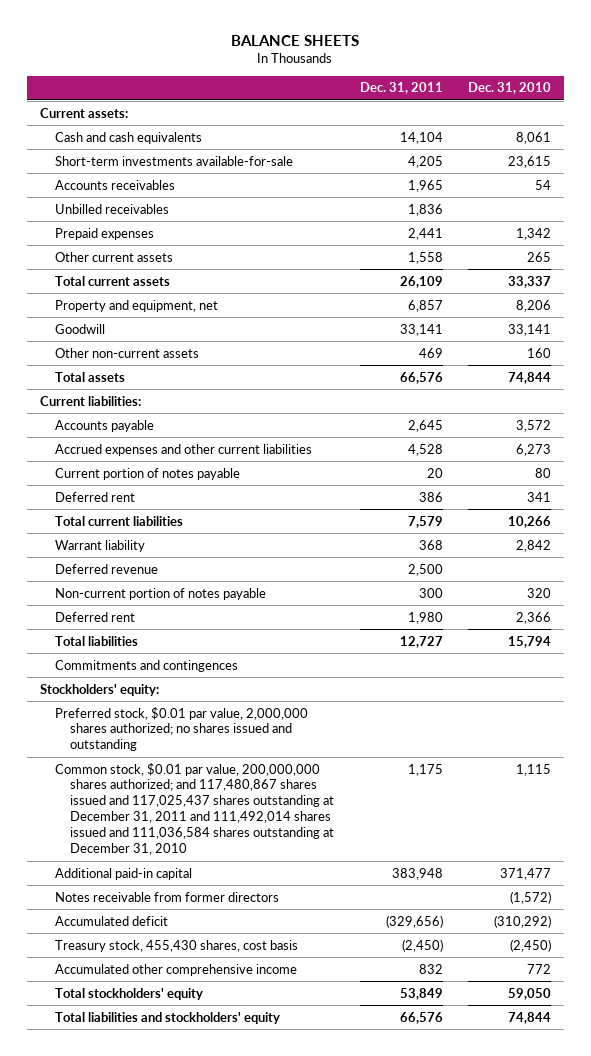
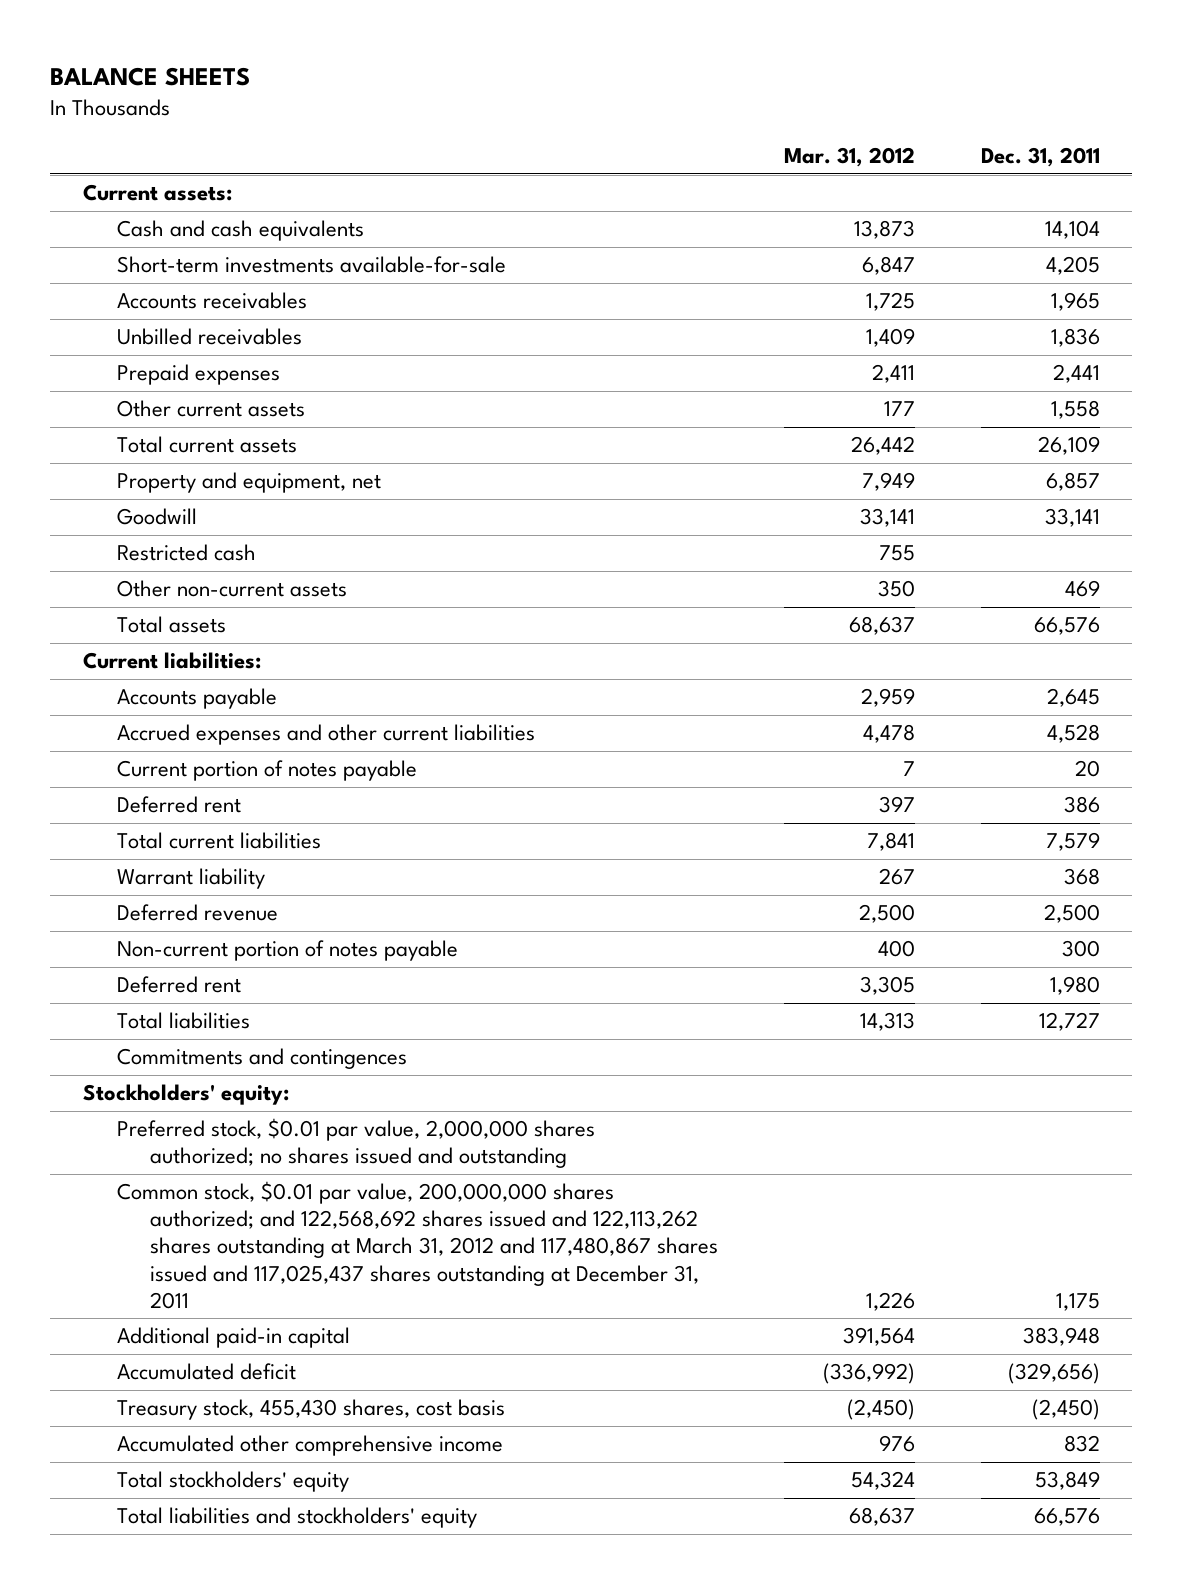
[468,82,552,95] Dec. 31, 2010 -> none
none -> [783,147,915,168] Mar. 31, 2012
none -> [116,544,256,562] Restricted cash
[54,762,335,856] Common stock, $0.01 par value, 200,000,000 shares authorized; and 117,480,867 shares issued and 117,025,437 shares outstanding at December 31, 2011 and 111,492,014 shares issued and 111,036,584 shares outstanding at December 31, 2010 -> [116,1181,719,1309] Common stock, $0.01 par value, 200,000,000 shares authorized; and 122,568,692 shares issued and 122,113,262 shares outstanding at March 31, 2012 and 117,480,867 shares issued and 117,025,437 shares outstanding at December 31, 2011
[54,891,279,902] Notes receivable from former directors -> none

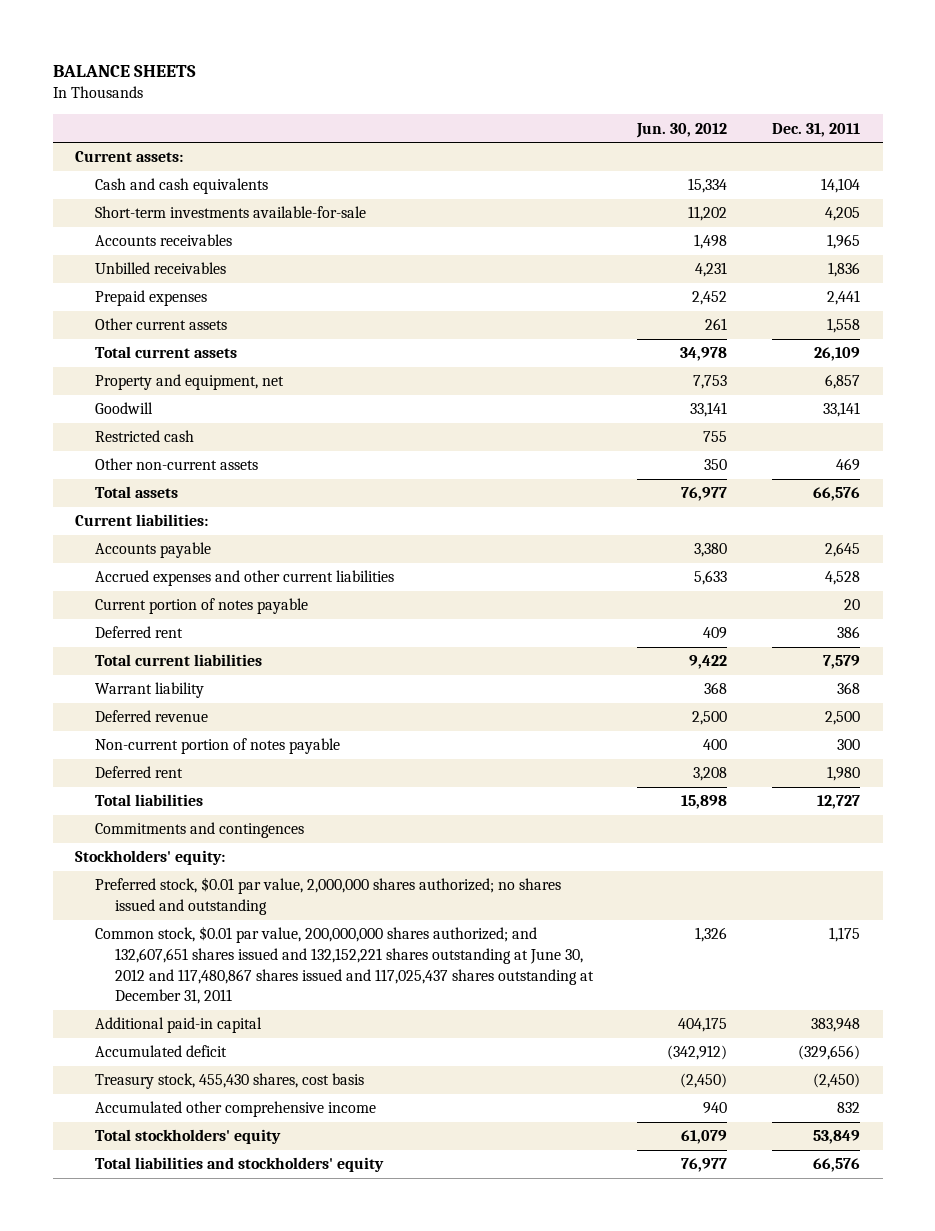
[783,147,915,168] Mar. 31, 2012 -> none
none -> [636,122,728,138] Jun. 30, 2012
[116,1181,719,1309] Common stock, $0.01 par value, 200,000,000 shares authorized; and 122,568,692 shares issued and 122,113,262 shares outstanding at March 31, 2012 and 117,480,867 shares issued and 117,025,437 shares outstanding at December 31, 2011 -> [94,926,594,1005] Common stock, $0.01 par value, 200,000,000 shares authorized; and 132,607,651 shares issued and 132,152,221 shares outstanding at June 30, 2012 and 117,480,867 shares issued and 117,025,437 shares outstanding at December 31, 2011

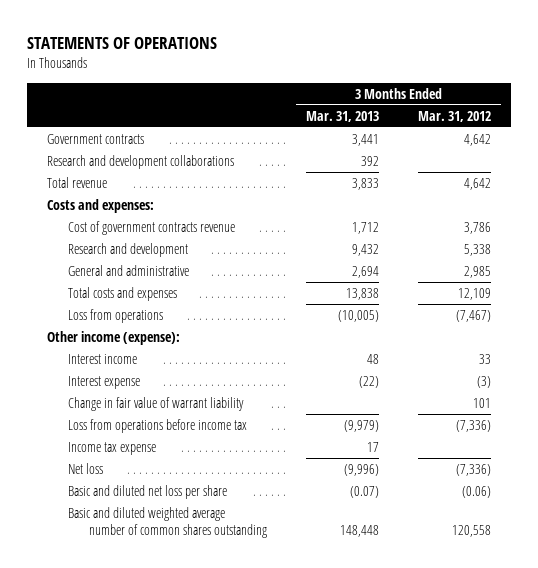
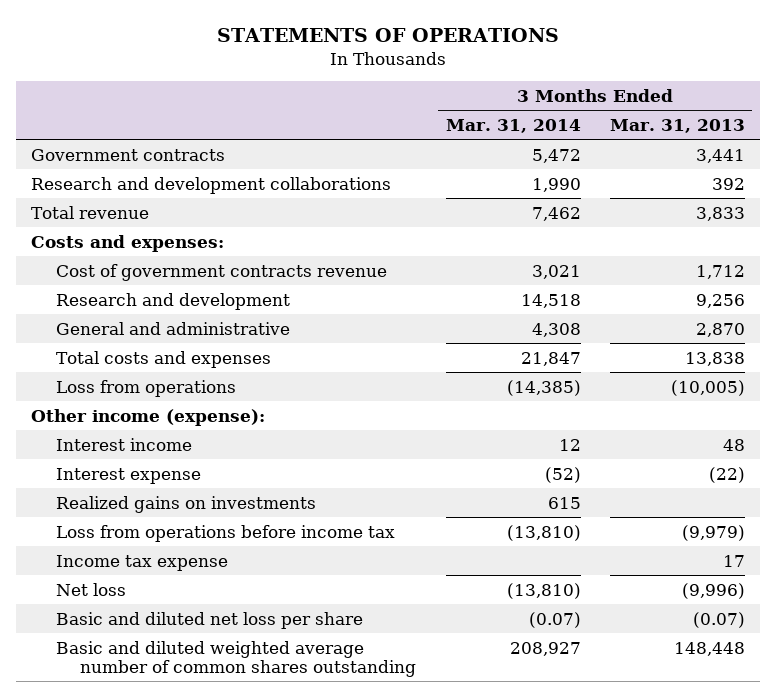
[418,110,492,122] Mar. 31, 2012 -> none
none -> [445,118,581,133] Mar. 31, 2014
[351,244,379,257] 9,432 -> [695,293,745,308] 9,256
[351,266,379,279] 2,694 -> [695,322,745,337] 2,870
[67,397,244,412] Change in fair value of warrant liability -> none
none -> [55,495,316,513] Realized gains on investments

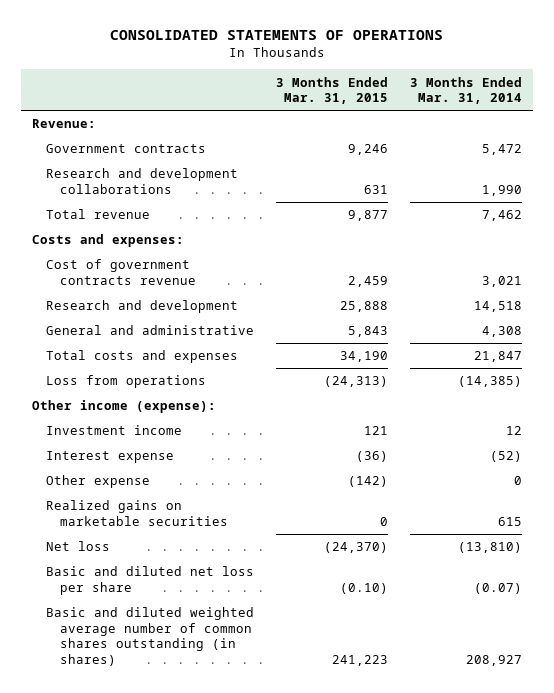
[217,28,560,43] STATEMENTS OF OPERATIONS -> [109,30,443,41] CONSOLIDATED STATEMENTS OF OPERATIONS
[609,118,745,133] Mar. 31, 2013 -> none
none -> [275,76,388,105] 3 Months Ended Mar. 31, 2015
none -> [31,119,96,129] Revenue:
[55,437,192,451] Interest income -> [46,425,183,436] Investment income
[55,524,395,542] Loss from operations before income tax -> none
[55,554,228,571] Income tax expense -> none
none -> [46,475,151,489] Other expense
[55,495,316,513] Realized gains on investments -> [46,500,229,526] Realized gains on marketable securities
[55,640,417,677] Basic and diluted weighted average number of common shares outstanding -> [46,607,255,666] Basic and diluted weighted average number of common shares outstanding (in shares)

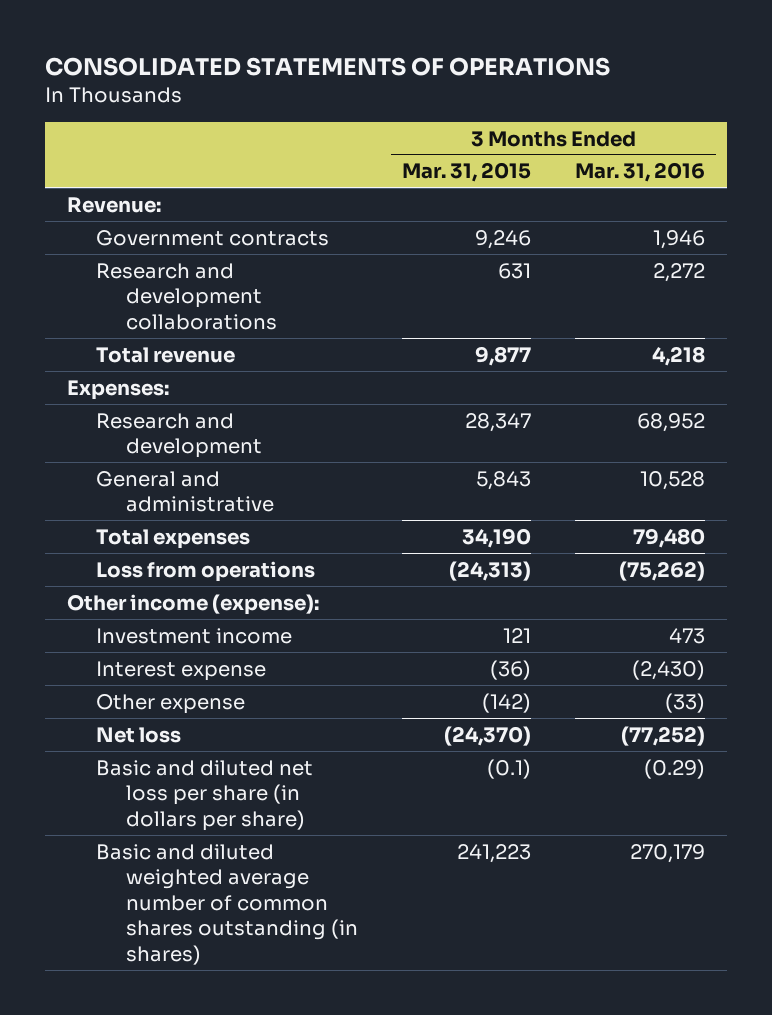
[409,76,522,105] 3 Months Ended Mar. 31, 2014 -> none
none -> [575,162,706,183] Mar. 31, 2016
[46,259,197,285] Cost of government contracts revenue -> none
[31,234,184,248] Costs and expenses: -> [66,379,169,400] Expenses:
[339,301,388,313] 25,888 -> [465,412,532,432] 28,347
[46,350,239,364] Total costs and expenses -> [96,528,251,549] Total expenses
[46,500,229,526] Realized gains on marketable securities -> none
[46,566,255,595] Basic and diluted net loss per share -> [96,759,314,831] Basic and diluted net loss per share (in dollars per share)
[339,582,388,594] (0.10) -> [487,758,532,779] (0.1)

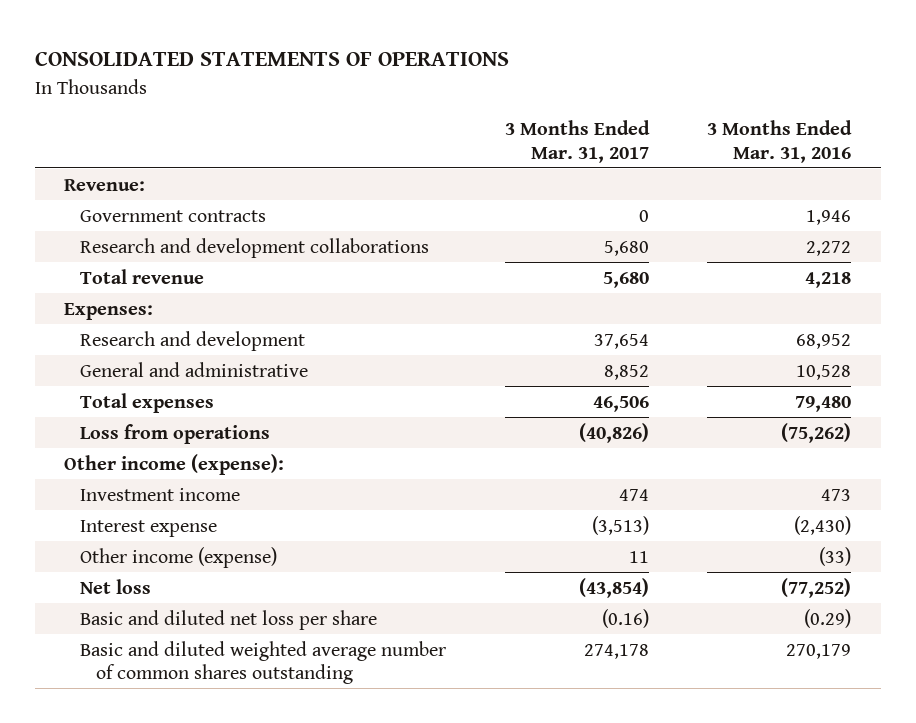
[402,162,532,183] Mar. 31, 2015 -> none
none -> [504,120,650,163] 3 Months Ended Mar. 31, 2017
[96,693,246,714] Other expense -> [80,546,278,568] Other income (expense)
[96,759,314,831] Basic and diluted net loss per share (in dollars per share) -> [80,609,378,630] Basic and diluted net loss per share
[96,843,359,965] Basic and diluted weighted average number of common shares outstanding (in shares) -> [80,640,447,684] Basic and diluted weighted average number of common shares outstanding

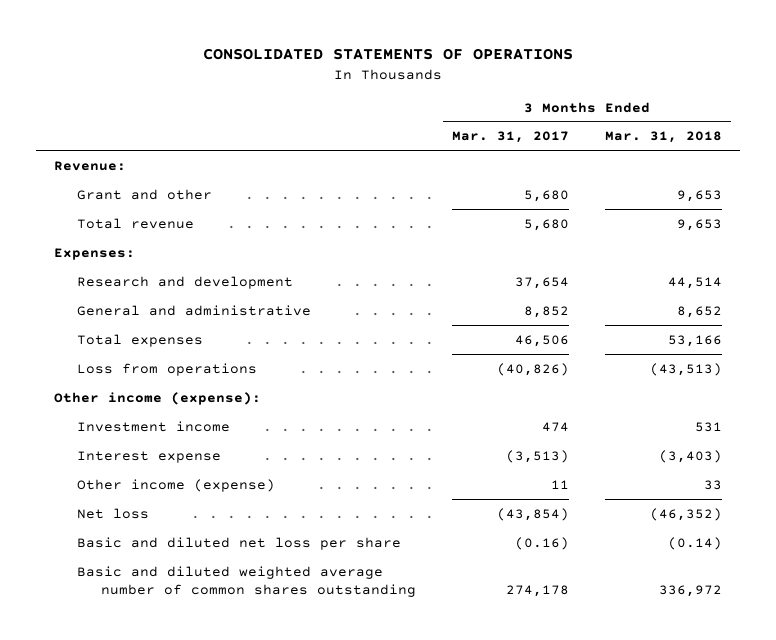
[707,120,853,163] 3 Months Ended Mar. 31, 2016 -> none
none -> [604,131,722,144] Mar. 31, 2018
[80,209,267,222] Government contracts -> none
[80,237,430,258] Research and development collaborations -> [77,188,213,200] Grant and other

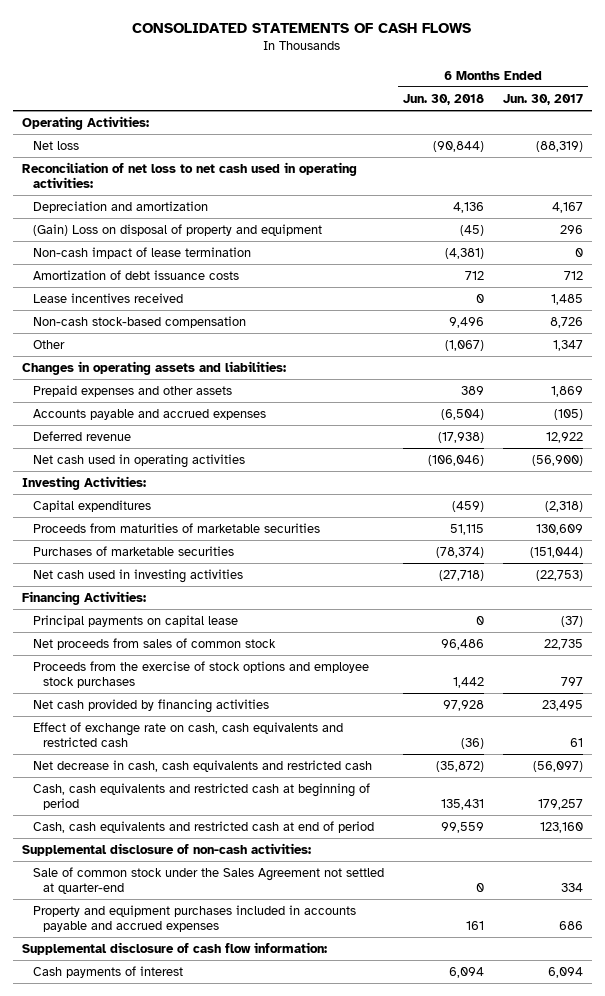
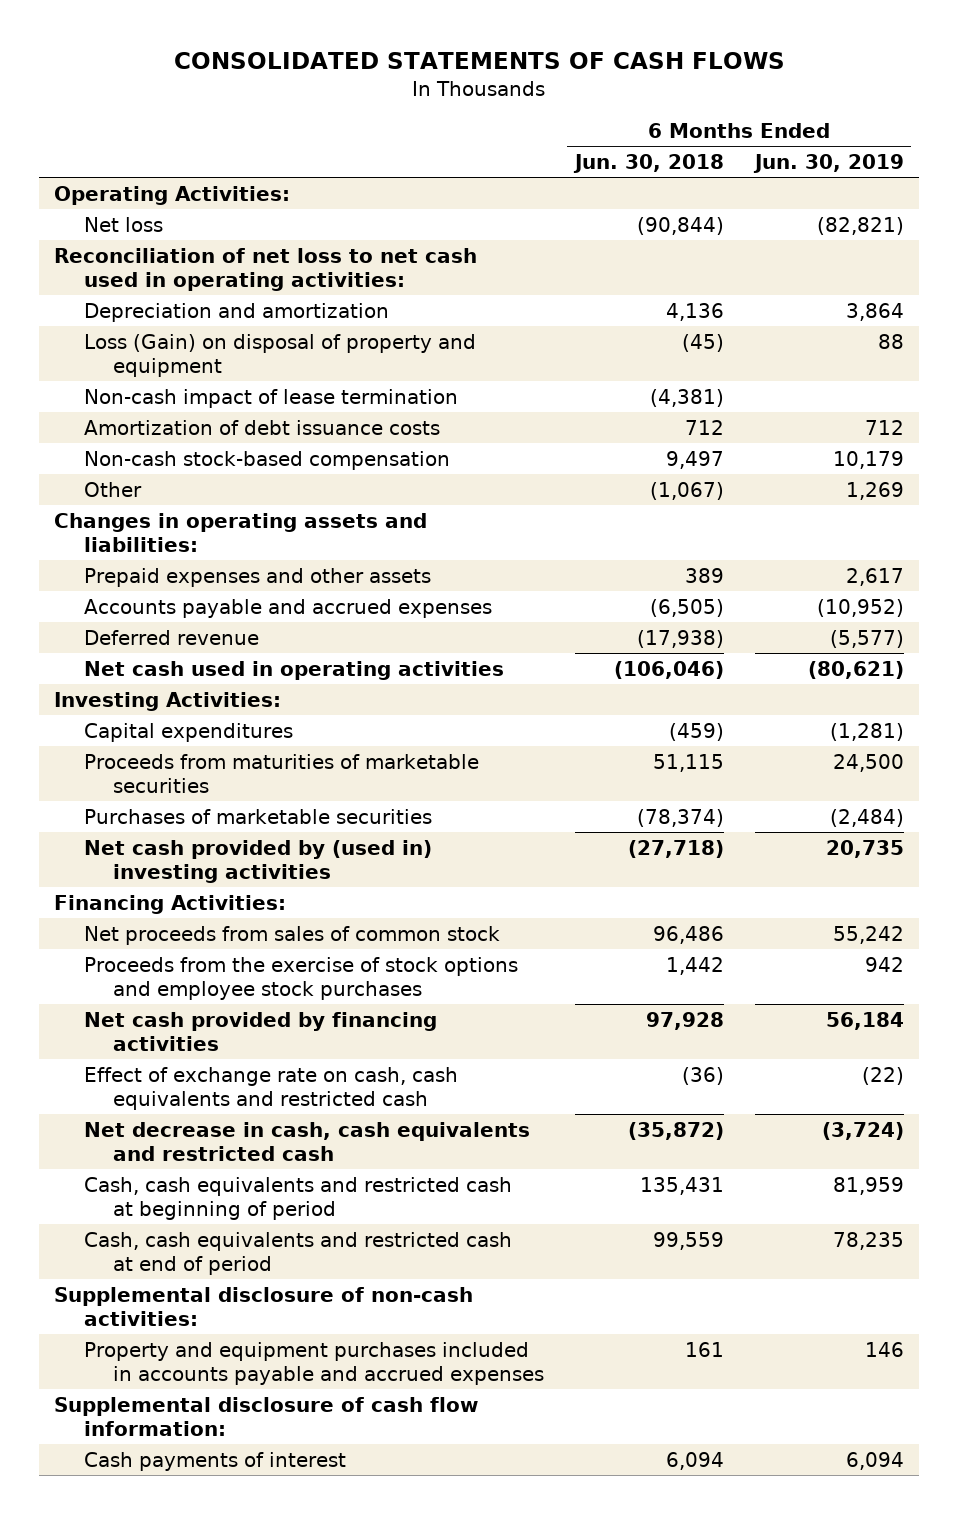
[502,93,583,105] Jun. 30, 2017 -> none
none -> [752,153,904,173] Jun. 30, 2019
[32,224,322,237] (Gain) Loss on disposal of property and equipment -> [83,333,476,377] Loss (Gain) on disposal of property and equipment
[32,293,183,304] Lease incentives received -> none
[448,317,484,329] 9,496 -> [665,450,724,469] 9,497
[440,409,484,421] (6,504) -> [649,598,724,617] (6,505)
[32,569,243,584] Net cash used in investing activities -> [83,839,432,883] Net cash provided by (used in) investing activities
[32,615,238,628] Principal payments on capital lease -> none
[32,867,384,895] Sale of common stock under the Sales Agreement not settled at quarter-end -> none

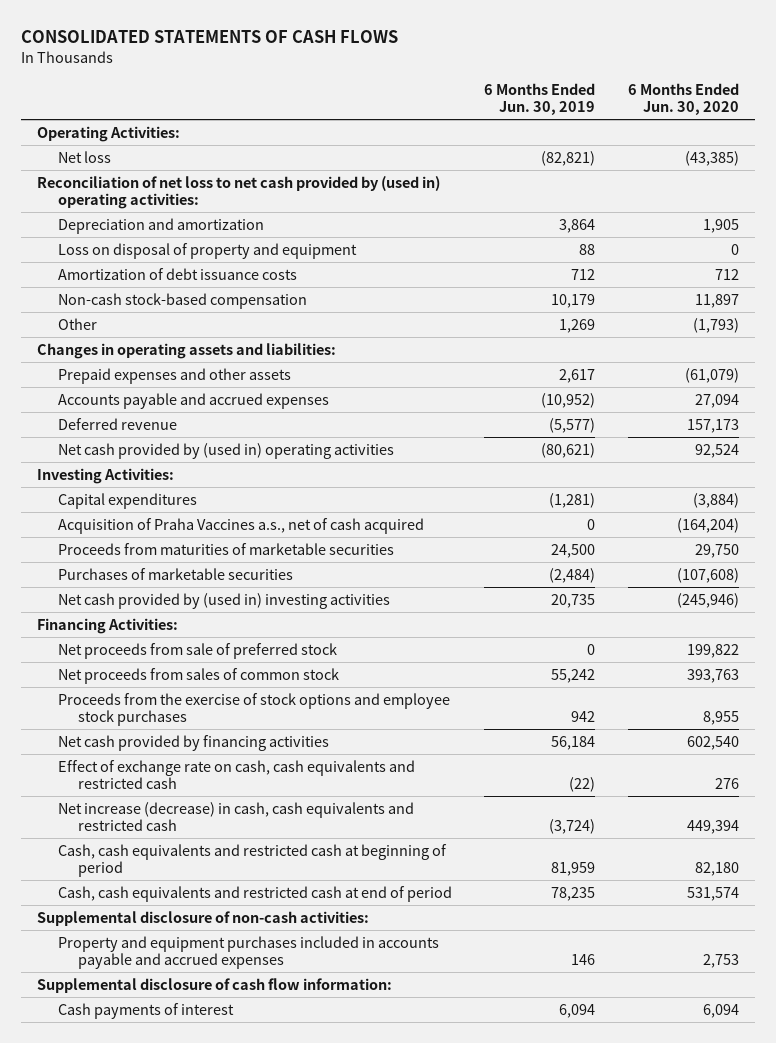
[572,153,724,173] Jun. 30, 2018 -> none
none -> [627,82,739,116] 6 Months Ended Jun. 30, 2020
[54,247,478,291] Reconciliation of net loss to net cash used in operating activities: -> [37,175,441,210] Reconciliation of net loss to net cash provided by (used in) operating activities:
[83,388,458,408] Non-cash impact of lease termination -> none
[83,333,476,377] Loss (Gain) on disposal of property and equipment -> [57,242,357,259] Loss on disposal of property and equipment
[83,660,504,680] Net cash used in operating activities -> [57,442,394,459] Net cash provided by (used in) operating activities
none -> [57,517,424,534] Acquisition of Praha Vaccines a.s., net of cash acquired
none -> [57,642,337,659] Net proceeds from sale of preferred stock
[83,1121,530,1161] Net decrease in cash, cash equivalents and restricted cash -> [57,801,414,832] Net increase (decrease) in cash, cash equivalents and restricted cash

